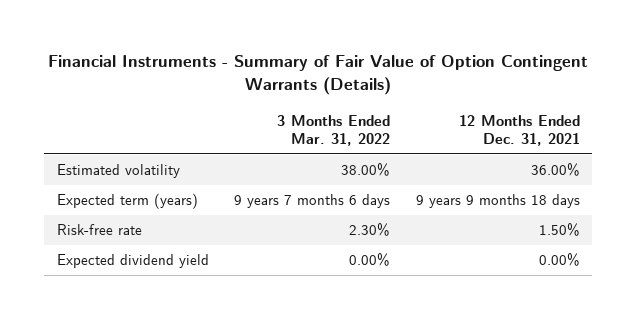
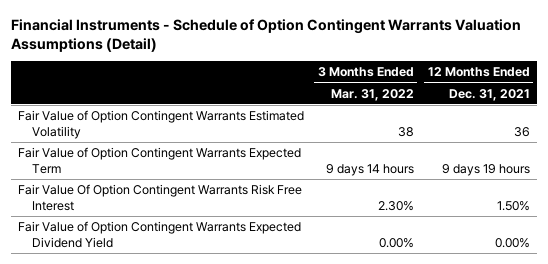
[48,55,589,96] Financial Instruments - Summary of Fair Value of Option Contingent Warrants (Details) -> [10,18,521,53] Financial Instruments - Schedule of Option Contingent Warrants Valuation Assumptions (Detail)
[56,164,180,179] Estimated volatility -> [17,110,304,139] Fair Value of Option Contingent Warrants Estimated Volatility
[341,163,391,177] 38.00% -> [397,126,414,137] 38
[530,163,580,177] 36.00% -> [513,126,530,137] 36
[56,193,198,210] Expected term (years) -> [17,147,301,174] Fair Value of Option Contingent Warrants Expected Term
[234,194,391,209] 9 years 7 months 6 days -> [325,163,414,176] 9 days 14 hours
[415,194,580,209] 9 years 9 months 18 days -> [441,163,530,176] 9 days 19 hours
[56,224,142,236] Risk-free rate -> [17,184,302,211] Fair Value Of Option Contingent Warrants Risk Free Interest
[56,254,209,269] Expected dividend yield -> [17,221,301,248] Fair Value of Option Contingent Warrants Expected Dividend Yield

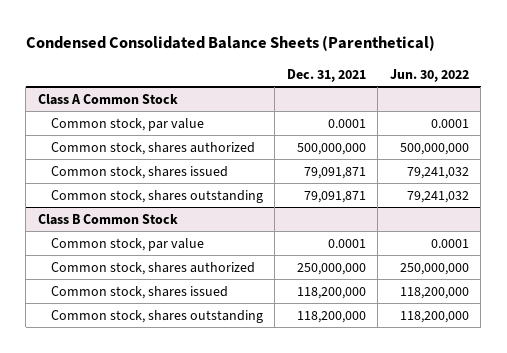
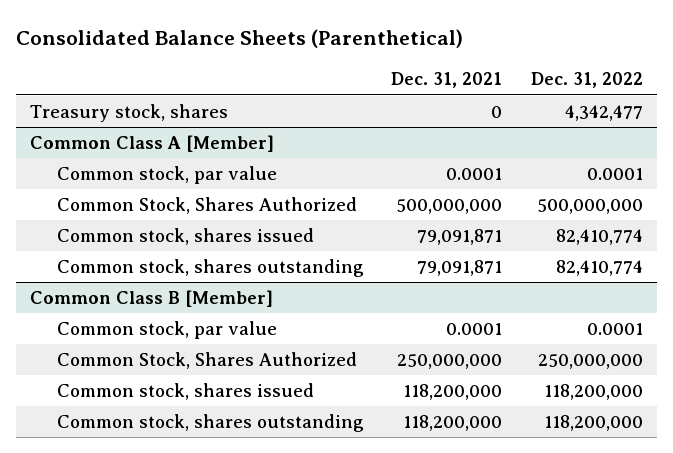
[25,34,435,51] Condensed Consolidated Balance Sheets (Parenthetical) -> [16,28,464,48] Consolidated Balance Sheets (Parenthetical)
[389,68,469,82] Jun. 30, 2022 -> none
none -> [530,72,643,89] Dec. 31, 2022
none -> [30,104,229,123] Treasury stock, shares
[37,93,178,105] Class A Common Stock -> [30,135,275,153] Common Class A [Member]
[50,141,255,155] Common stock, shares authorized -> [56,197,357,215] Common Stock, Shares Authorized
[37,213,178,225] Class B Common Stock -> [30,290,274,308] Common Class B [Member]
[50,261,255,275] Common stock, shares authorized -> [56,352,357,370] Common Stock, Shares Authorized

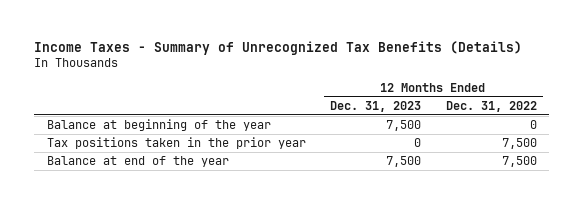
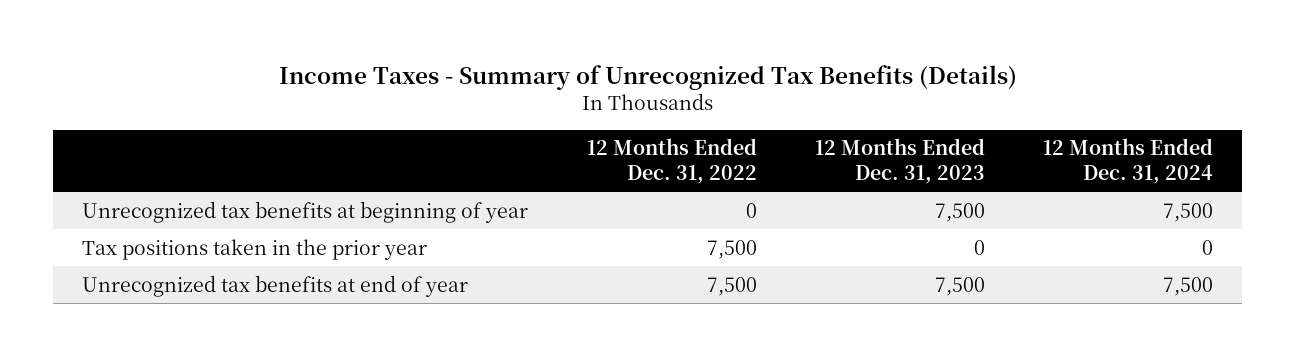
none -> [1043,138,1214,185] 12 Months Ended Dec. 31, 2024
[46,119,271,132] Balance at beginning of the year -> [82,200,529,223] Unrecognized tax benefits at beginning of year
[46,156,229,168] Balance at end of the year -> [82,274,469,297] Unrecognized tax benefits at end of year

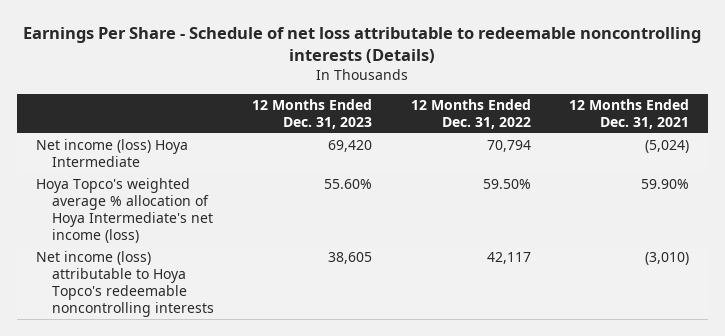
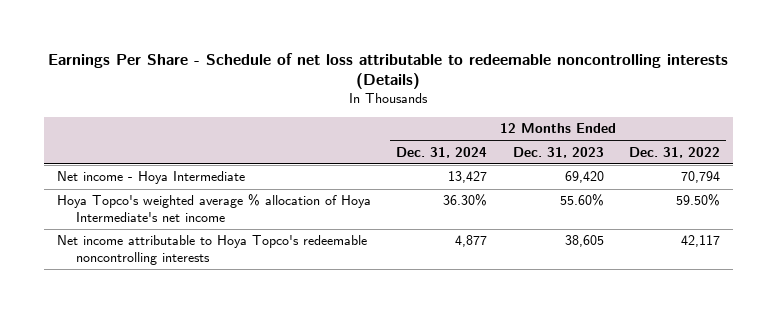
[568,99,689,129] 12 Months Ended Dec. 31, 2021 -> none
none -> [396,146,488,158] Dec. 31, 2024
[35,139,188,167] Net income (loss) Hoya Intermediate -> [56,171,245,185] Net income - Hoya Intermediate
[35,178,214,243] Hoya Topco's weighted average % allocation of Hoya Intermediate's net income (loss) -> [56,194,371,222] Hoya Topco's weighted average % allocation of Hoya Intermediate's net income
[35,251,215,317] Net income (loss) attributable to Hoya Topco's redeemable noncontrolling interests -> [56,235,367,265] Net income attributable to Hoya Topco's redeemable noncontrolling interests

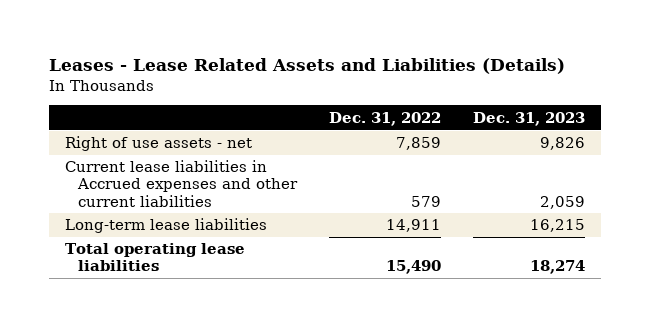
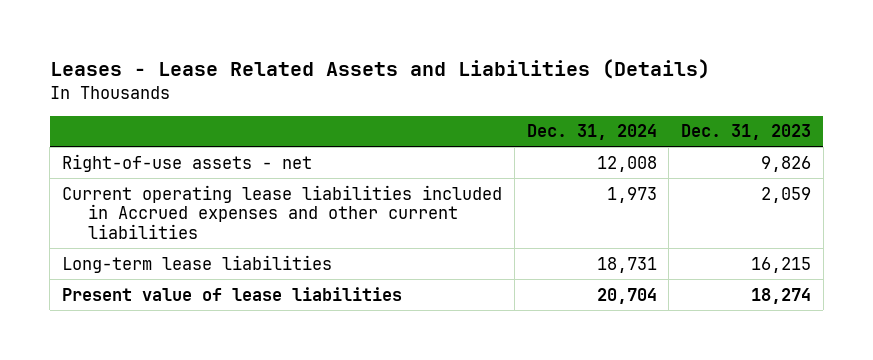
[329,111,442,126] Dec. 31, 2022 -> none
none -> [526,124,657,141] Dec. 31, 2024
[64,136,252,152] Right of use assets - net -> [62,153,313,172] Right-of-use assets - net
[64,160,299,207] Current lease liabilities in Accrued expenses and other current liabilities -> [62,184,503,239] Current operating lease liabilities included in Accrued expenses and other current liabilities
[64,243,245,272] Total operating lease liabilities -> [62,286,403,301] Present value of lease liabilities

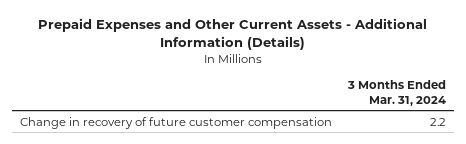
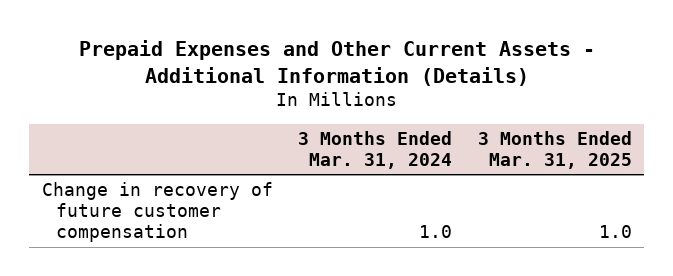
none -> [477,130,632,170] 3 Months Ended Mar. 31, 2025
[430,117,447,126] 2.2 -> [419,225,453,239] 1.0

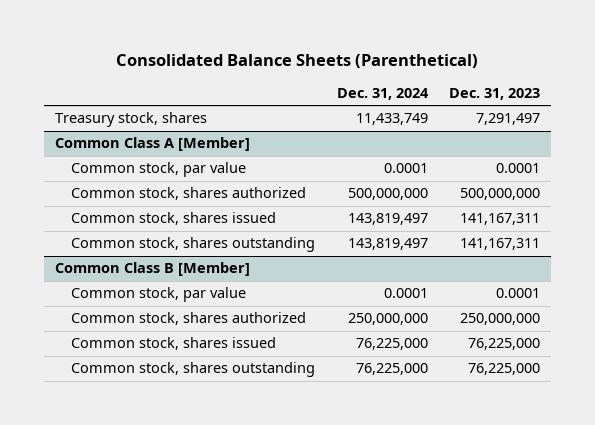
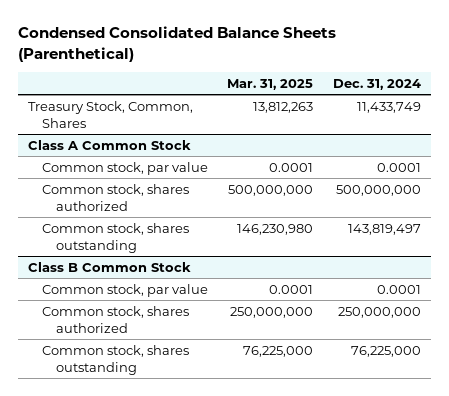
[116,54,479,69] Consolidated Balance Sheets (Parenthetical) -> [17,26,336,62] Condensed Consolidated Balance Sheets (Parenthetical)
[449,87,541,100] Dec. 31, 2023 -> none
none -> [227,78,314,90] Mar. 31, 2025
[54,112,207,128] Treasury stock, shares -> [27,100,193,128] Treasury Stock, Common, Shares
[54,137,250,152] Common Class A [Member] -> [27,139,191,150] Class A Common Stock
[70,212,276,226] Common stock, shares issued -> none
[54,262,250,277] Common Class B [Member] -> [27,261,191,272] Class B Common Stock
[70,337,276,351] Common stock, shares issued -> none

